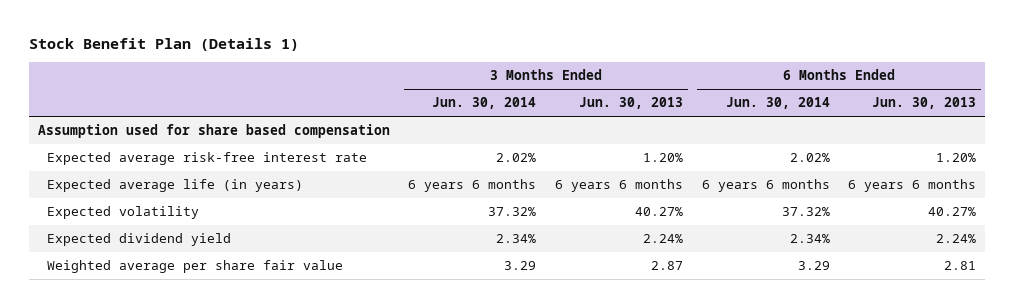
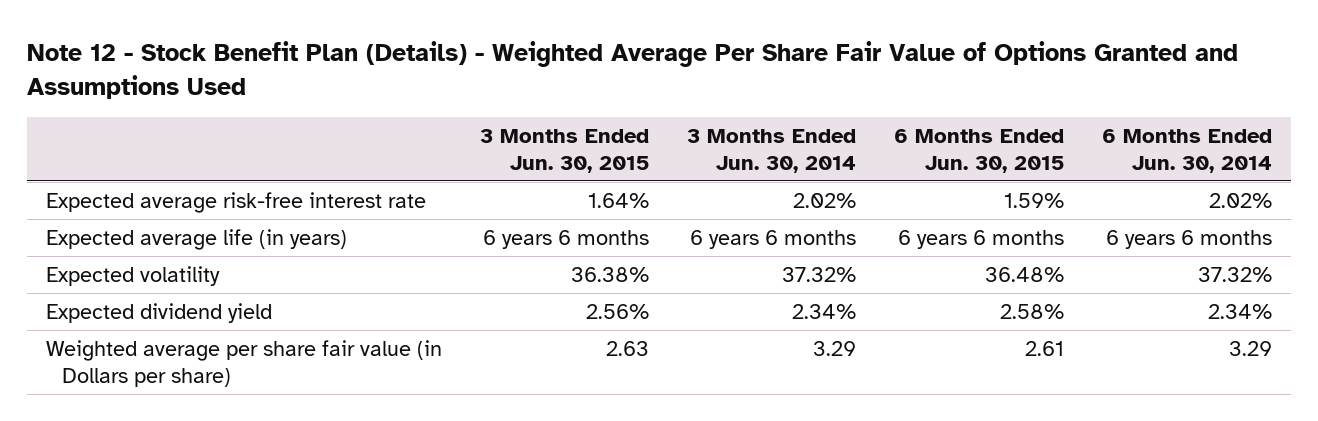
[28,37,299,51] Stock Benefit Plan (Details 1) -> [27,41,1239,100] Note 12 - Stock Benefit Plan (Details) - Weighted Average Per Share Fair Value of Options Granted and Assumptions Used
[579,97,684,110] Jun. 30, 2013 -> none
[872,97,977,110] Jun. 30, 2013 -> none
none -> [480,129,650,173] 3 Months Ended Jun. 30, 2015
none -> [893,129,1064,173] 6 Months Ended Jun. 30, 2015
[37,124,390,139] Assumption used for share based compensation -> none
[47,260,344,274] Weighted average per share fair value -> [46,340,443,387] Weighted average per share fair value (in Dollars per share)

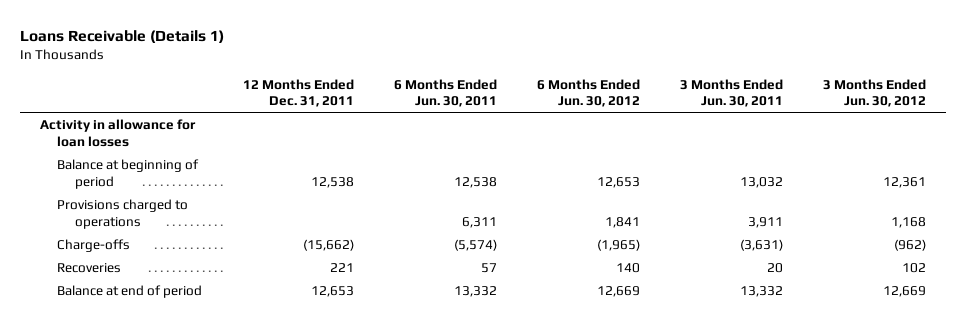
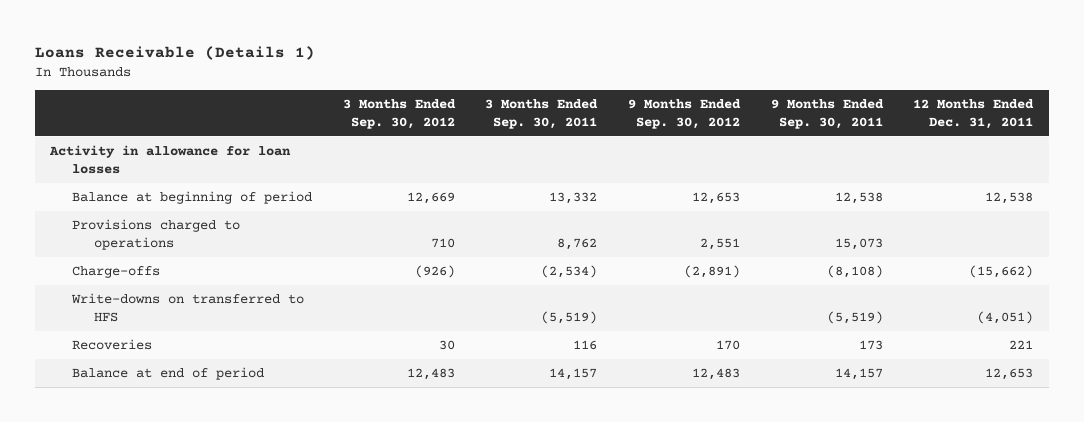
[393,78,497,108] 6 Months Ended Jun. 30, 2011 -> none
[536,78,640,108] 6 Months Ended Jun. 30, 2012 -> none
[680,78,784,108] 3 Months Ended Jun. 30, 2011 -> none
[823,78,927,108] 3 Months Ended Jun. 30, 2012 -> none
none -> [342,99,456,129] 3 Months Ended Sep. 30, 2012
none -> [485,99,599,129] 3 Months Ended Sep. 30, 2011
none -> [628,99,742,129] 9 Months Ended Sep. 30, 2012
none -> [770,99,884,129] 9 Months Ended Sep. 30, 2011
none -> [71,293,305,323] Write-downs on transferred to HFS

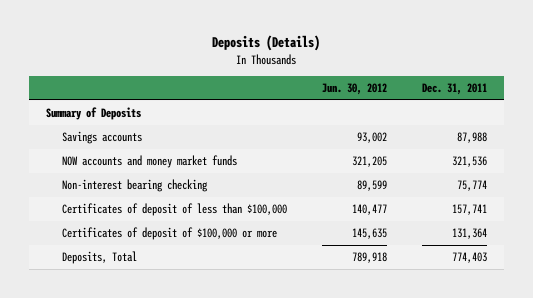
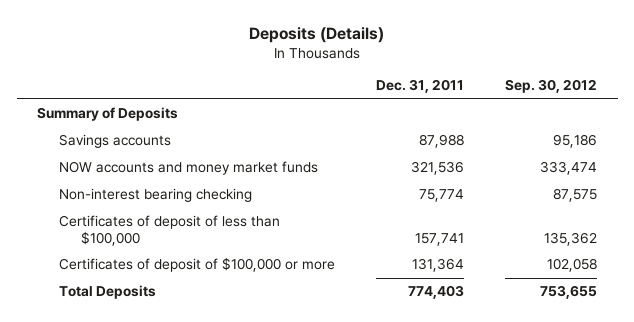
[321,82,387,95] Jun. 30, 2012 -> none
none -> [505,79,598,94] Sep. 30, 2012
[61,251,137,265] Deposits, Total -> [59,285,157,300] Total Deposits

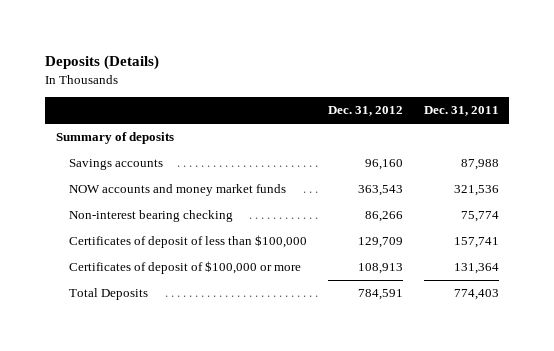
[505,79,598,94] Sep. 30, 2012 -> none
none -> [327,106,403,117] Dec. 31, 2012
[37,107,179,122] Summary of Deposits -> [55,132,174,145] Summary of deposits

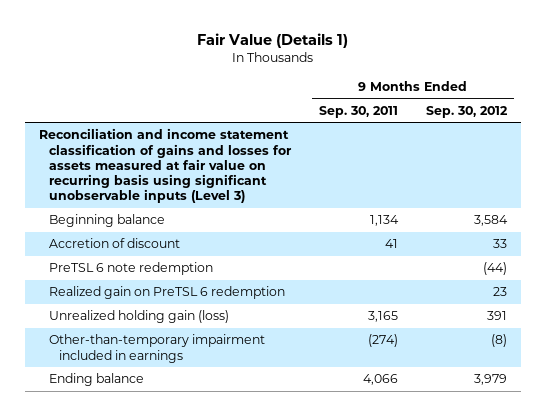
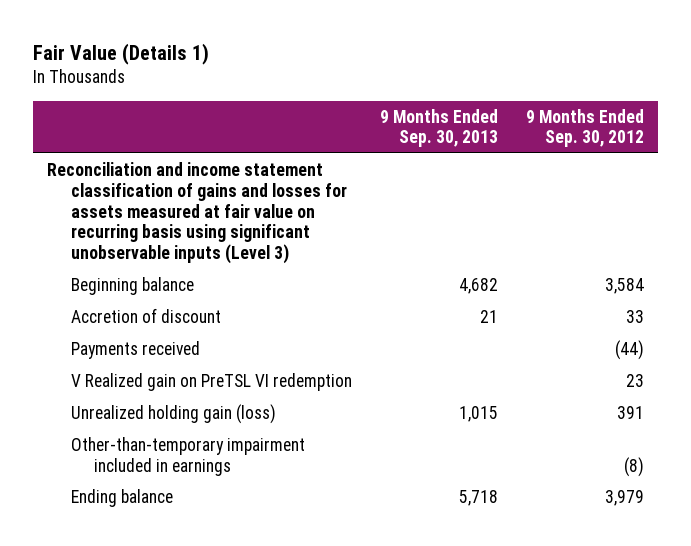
[318,105,398,118] Sep. 30, 2011 -> none
none -> [379,108,498,148] 9 Months Ended Sep. 30, 2013
[48,262,213,276] PreTSL 6 note redemption -> none
none -> [70,340,200,359] Payments received
[48,286,285,300] Realized gain on PreTSL 6 redemption -> [70,372,352,391] V Realized gain on PreTSL VI redemption

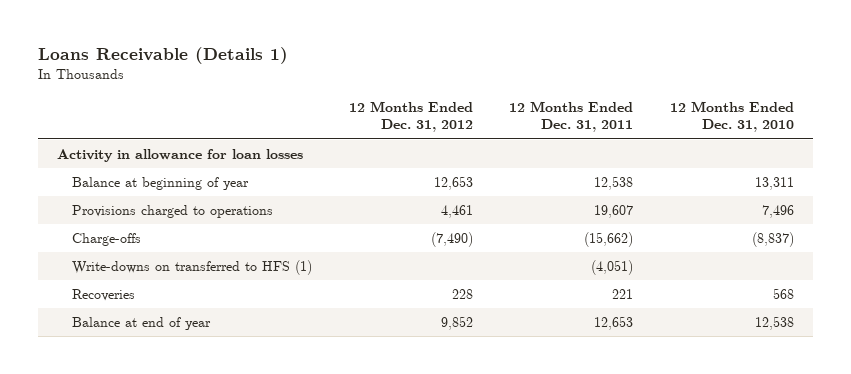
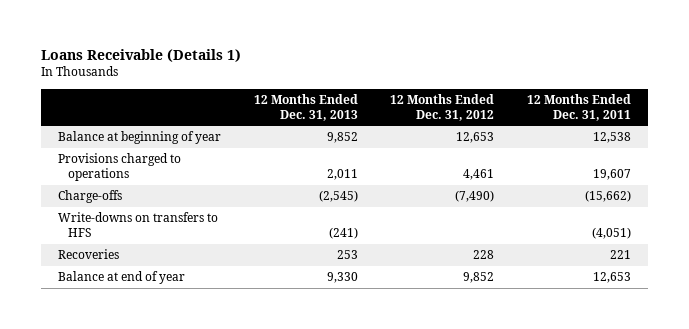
[670,101,795,133] 12 Months Ended Dec. 31, 2010 -> none
none -> [253,94,358,121] 12 Months Ended Dec. 31, 2013
[56,148,303,162] Activity in allowance for loan losses -> none
[71,259,312,275] Write-downs on transferred to HFS (1) -> [57,212,218,238] Write-downs on transfers to HFS

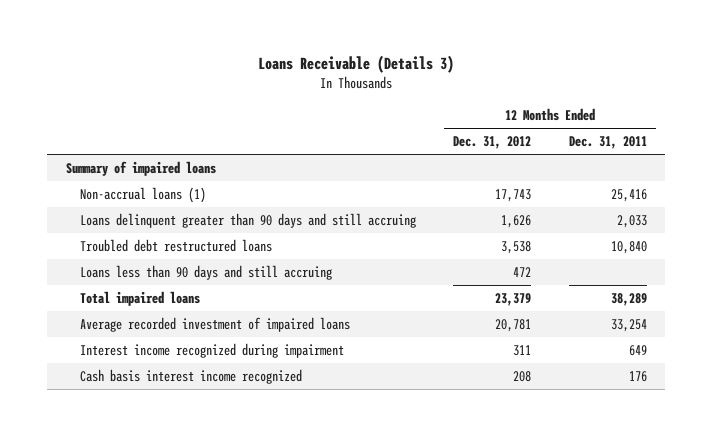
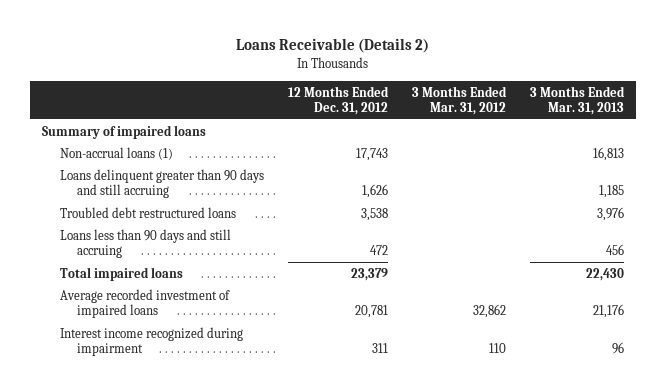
[258,54,455,73] Loans Receivable (Details 3) -> [236,38,430,54] Loans Receivable (Details 2)
[568,136,647,150] Dec. 31, 2011 -> none
none -> [411,85,507,116] 3 Months Ended Mar. 31, 2012
none -> [529,85,625,116] 3 Months Ended Mar. 31, 2013
[79,368,302,384] Cash basis interest income recognized -> none

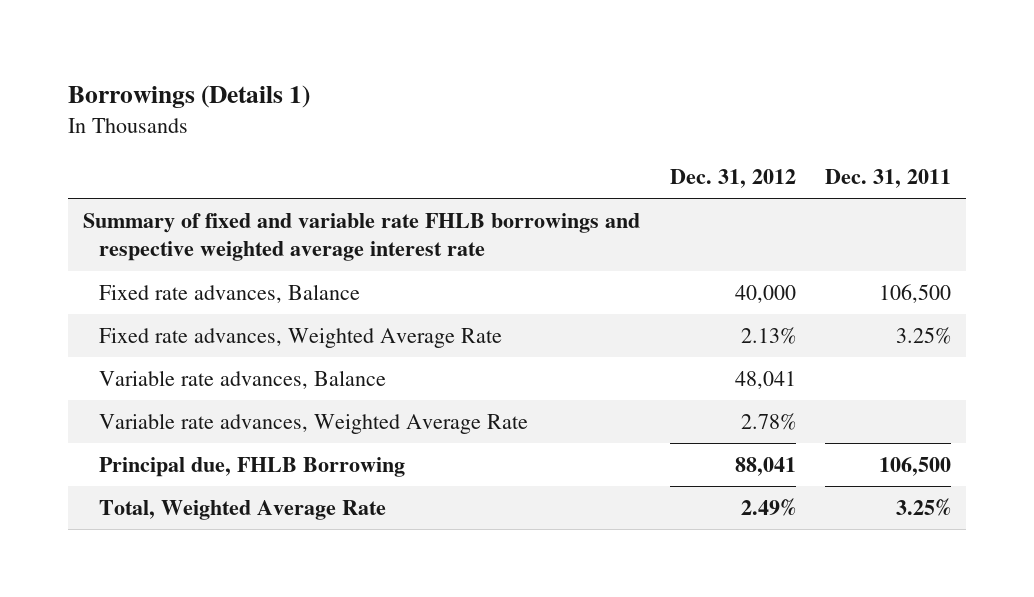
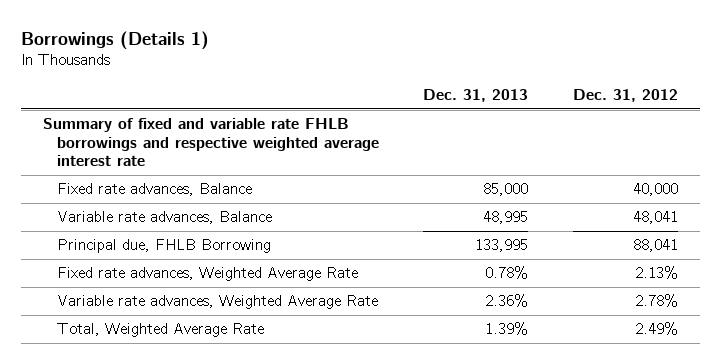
[825,168,952,188] Dec. 31, 2011 -> none
none -> [423,88,529,102] Dec. 31, 2013
[98,327,502,348] Fixed rate advances, Weighted Average Rate -> [56,267,358,282] Fixed rate advances, Weighted Average Rate
[98,412,528,434] Variable rate advances, Weighted Average Rate -> [56,295,378,310] Variable rate advances, Weighted Average Rate

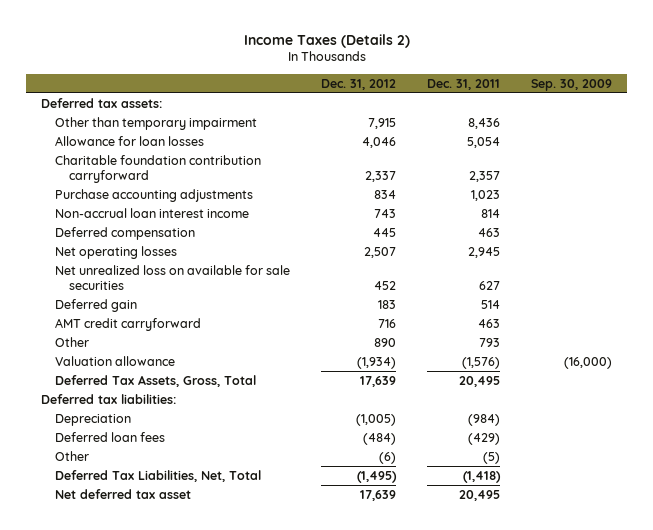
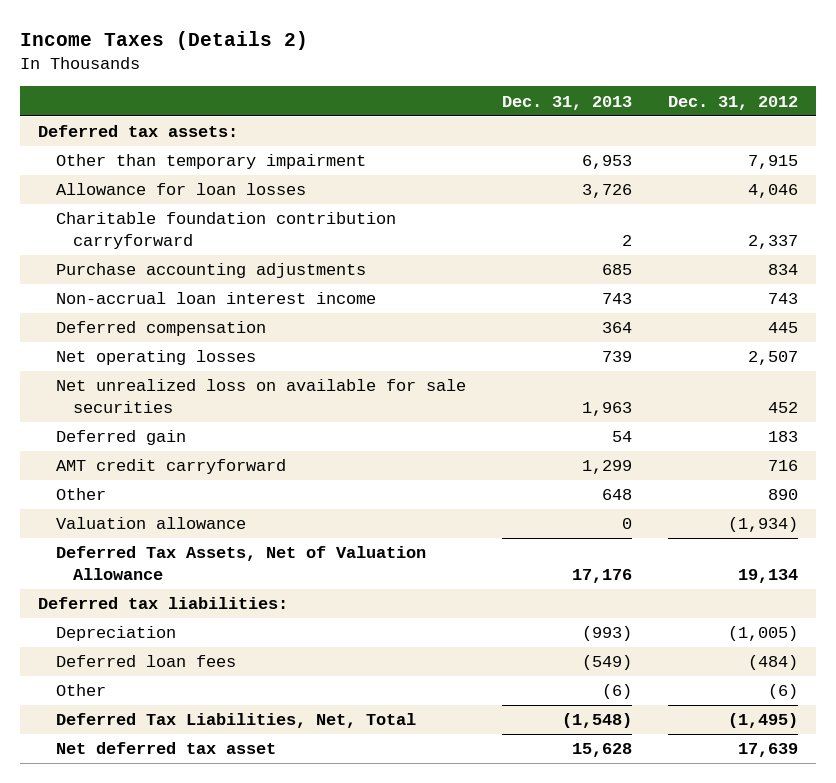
[426,78,500,90] Dec. 31, 2011 -> none
[530,78,612,91] Sep. 30, 2009 -> none
none -> [501,95,632,110] Dec. 31, 2013
[55,374,257,387] Deferred Tax Assets, Gross, Total -> [55,546,426,580] Deferred Tax Assets, Net of Valuation Allowance
[359,375,396,387] 17,639 -> [738,568,799,583] 19,134

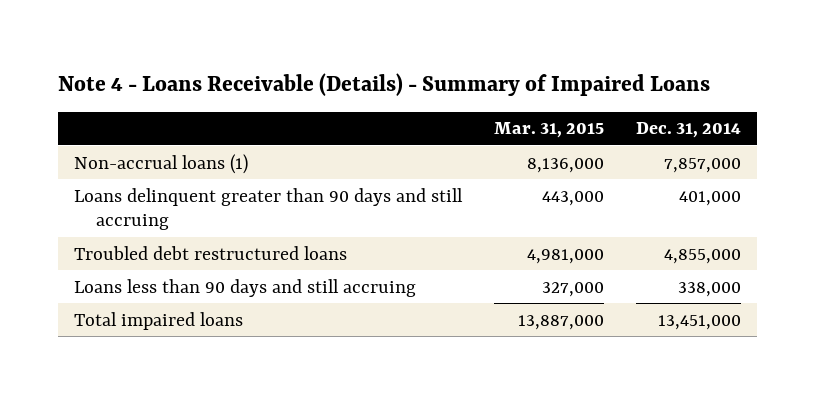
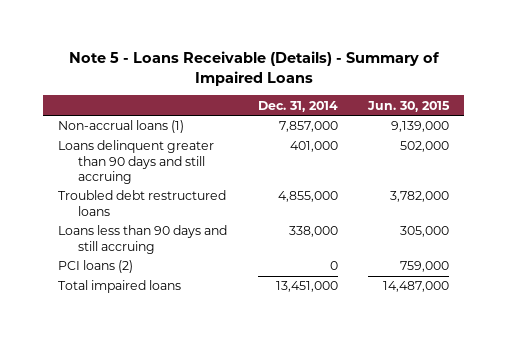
[57,72,710,96] Note 4 - Loans Receivable (Details) - Summary of Impaired Loans -> [68,50,440,86] Note 5 - Loans Receivable (Details) - Summary of Impaired Loans
[494,122,605,139] Mar. 31, 2015 -> none
none -> [366,100,450,112] Jun. 30, 2015
none -> [58,260,134,274] PCI loans (2)

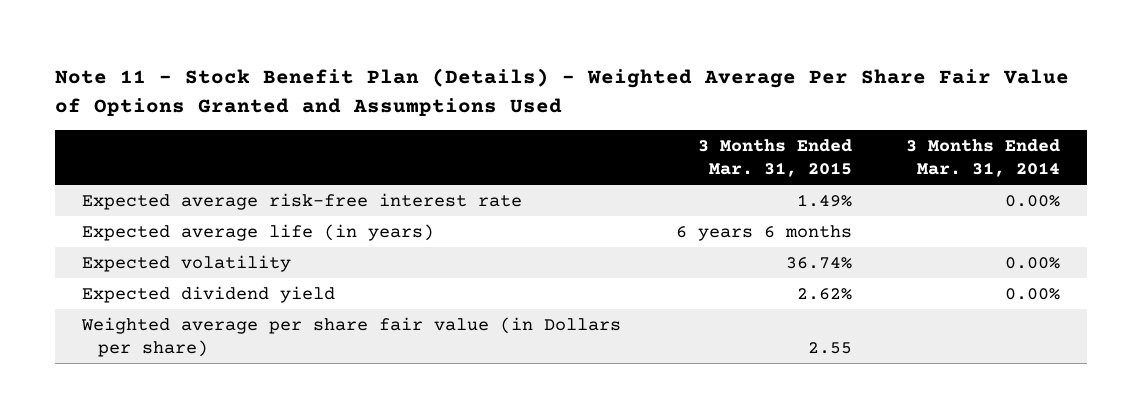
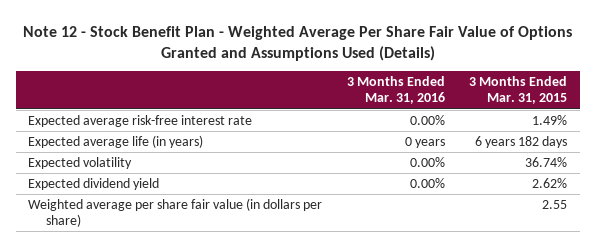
[54,68,1069,116] Note 11 - Stock Benefit Plan (Details) - Weighted Average Per Share Fair Value of Options Granted and Assumptions Used -> [22,25,572,61] Note 12 - Stock Benefit Plan - Weighted Average Per Share Fair Value of Options Granted and Assumptions Used (Details)
[906,138,1061,178] 3 Months Ended Mar. 31, 2014 -> none
none -> [346,76,445,105] 3 Months Ended Mar. 31, 2016
[675,224,852,241] 6 years 6 months -> [475,135,568,148] 6 years 182 days
[81,316,622,358] Weighted average per share fair value (in Dollars per share) -> [28,197,323,228] Weighted average per share fair value (in dollars per share)

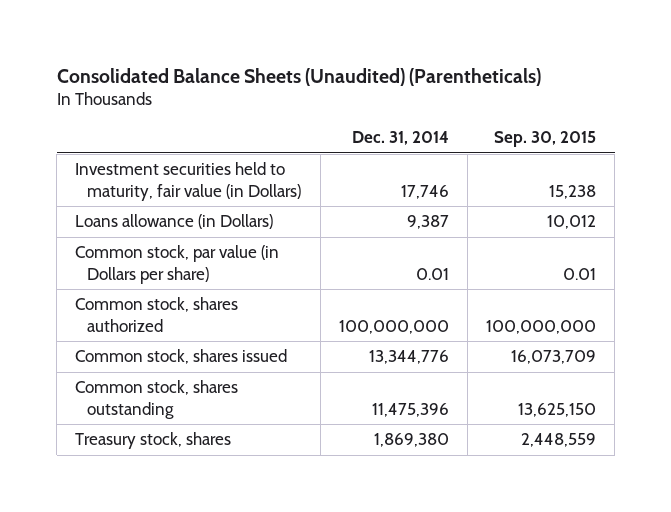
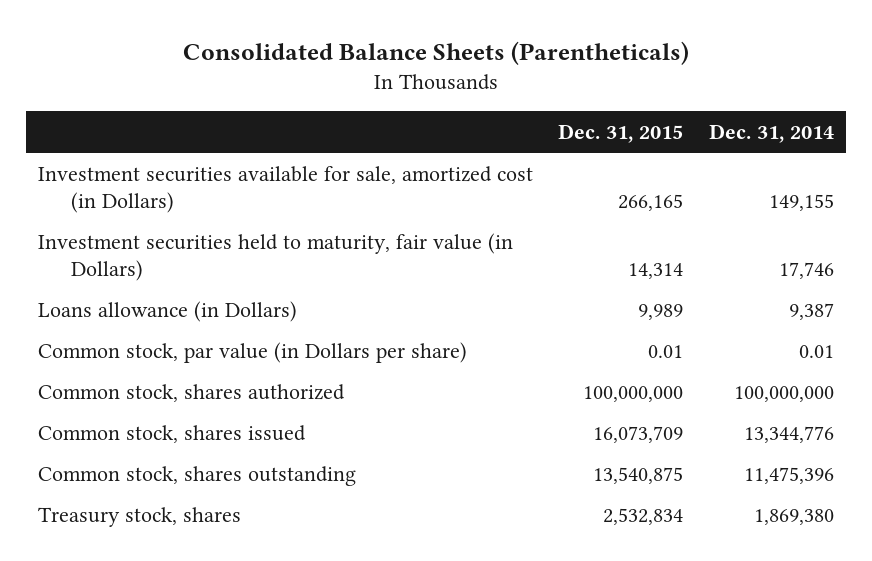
[56,67,541,86] Consolidated Balance Sheets (Unaudited) (Parentheticals) -> [182,40,689,65] Consolidated Balance Sheets (Parentheticals)
[494,131,597,148] Sep. 30, 2015 -> none
none -> [558,123,684,143] Dec. 31, 2015
none -> [38,165,534,213] Investment securities available for sale, amortized cost (in Dollars)

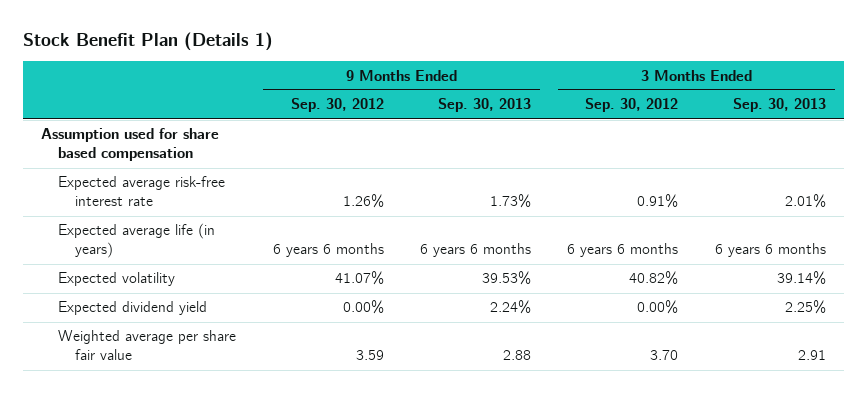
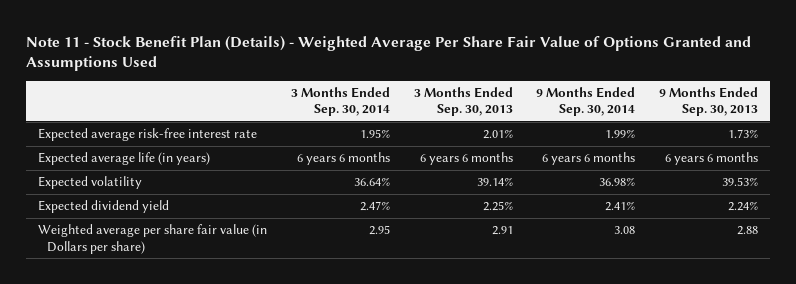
[23,32,274,52] Stock Benefit Plan (Details 1) -> [26,35,752,72] Note 11 - Stock Benefit Plan (Details) - Weighted Average Per Share Fair Value of Options Granted and Assumptions Used
[290,98,384,113] Sep. 30, 2012 -> none
[585,98,679,113] Sep. 30, 2012 -> none
none -> [290,86,390,117] 3 Months Ended Sep. 30, 2014
none -> [536,86,636,117] 9 Months Ended Sep. 30, 2014
[41,128,220,162] Assumption used for share based compensation -> none
[58,330,237,361] Weighted average per share fair value -> [37,224,267,254] Weighted average per share fair value (in Dollars per share)

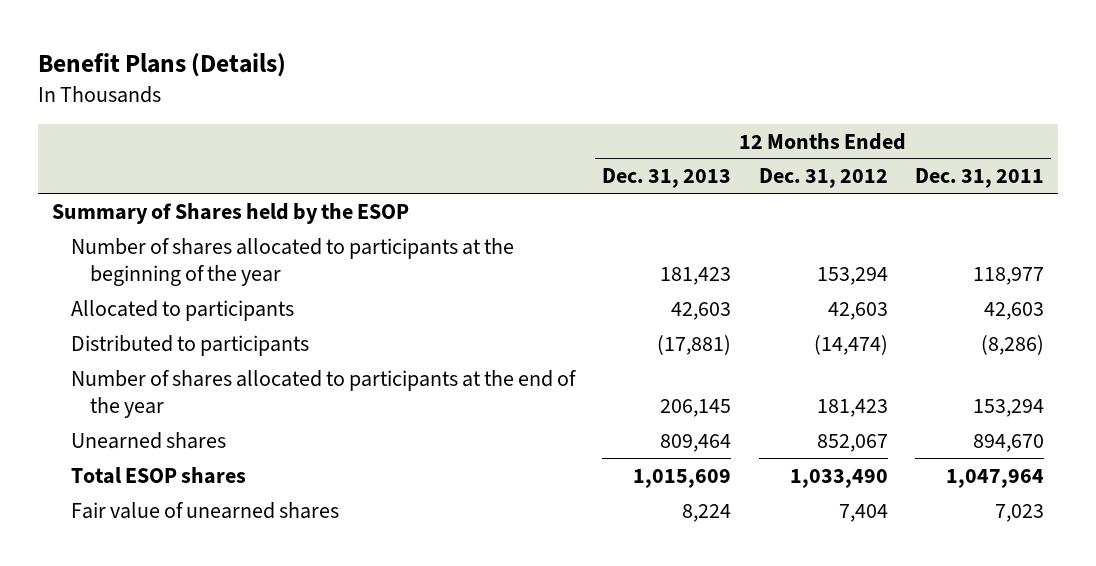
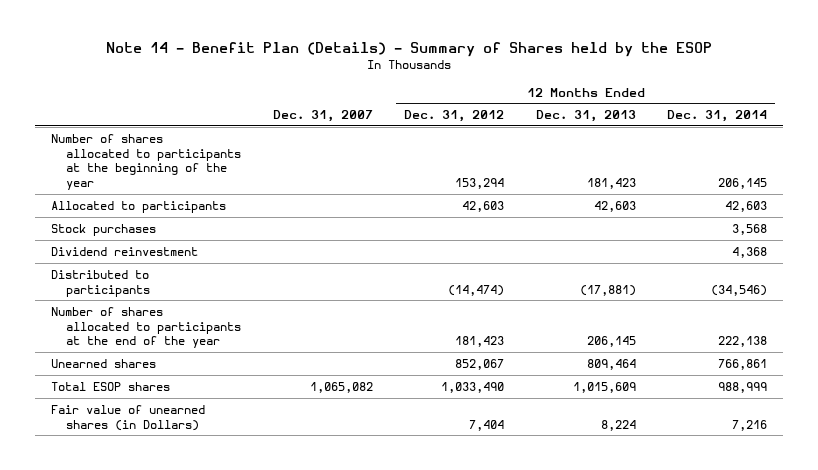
[38,53,287,78] Benefit Plans (Details) -> [106,42,713,58] Note 14 - Benefit Plan (Details) - Summary of Shares held by the ESOP
[915,168,1045,189] Dec. 31, 2011 -> none
none -> [272,110,373,123] Dec. 31, 2007
none -> [667,110,768,123] Dec. 31, 2014
[51,202,409,224] Summary of Shares held by the ESOP -> none
none -> [50,223,156,236] Stock purchases
none -> [50,246,198,256] Dividend reinvestment
[70,501,339,519] Fair value of unearned shares -> [50,404,205,431] Fair value of unearned shares (in Dollars)

